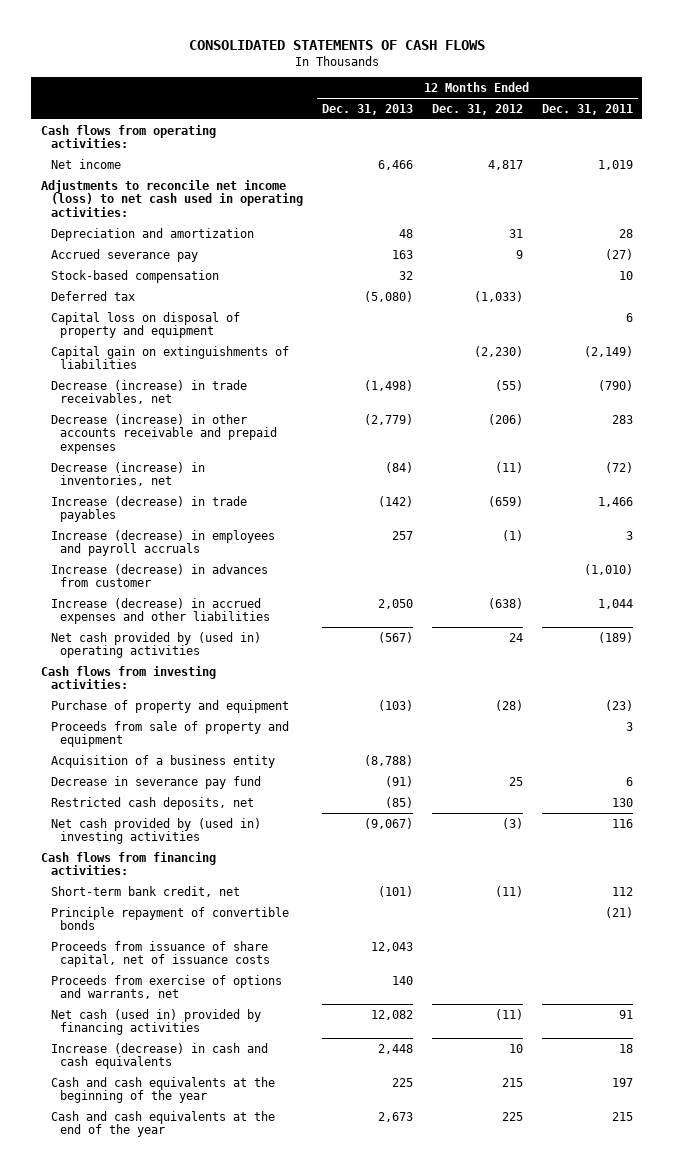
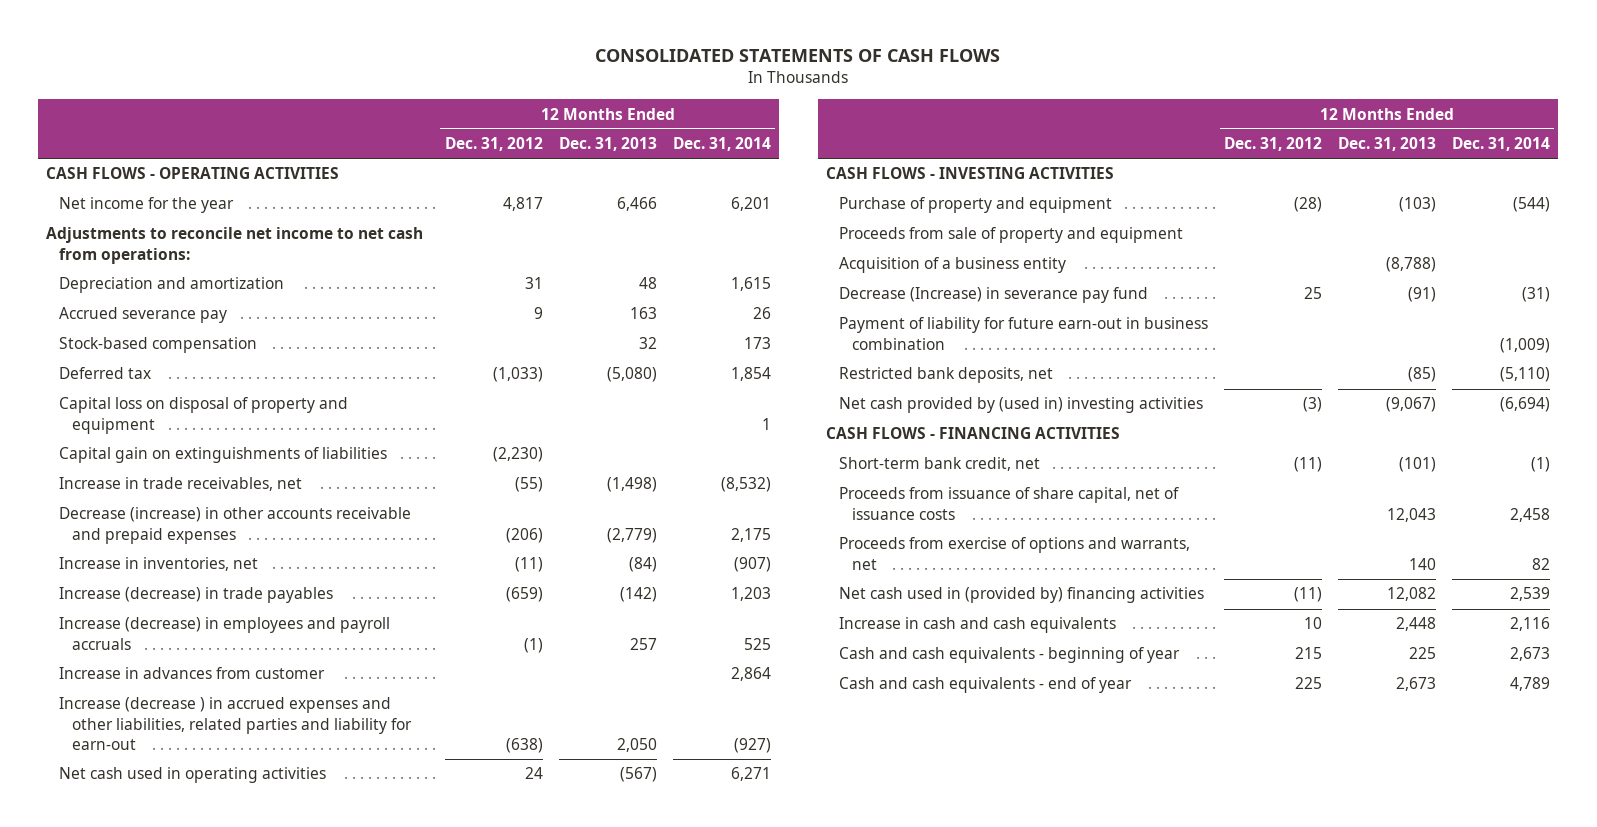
[541,103,633,115] Dec. 31, 2011 -> none
none -> [672,137,771,152] Dec. 31, 2014
[41,124,217,149] Cash flows from operating activities: -> [46,167,340,180] CASH FLOWS - OPERATING ACTIVITIES
[50,158,121,169] Net income -> [59,197,235,214] Net income for the year
[41,179,303,217] Adjustments to reconcile net income (loss) to net cash used in operating activities: -> [46,227,424,264] Adjustments to reconcile net income to net cash from operations:
[50,379,247,405] Decrease (increase) in trade receivables, net -> [59,477,303,492] Increase in trade receivables, net
[50,461,205,487] Decrease (increase) in inventories, net -> [59,557,259,572] Increase in inventories, net
[50,563,268,588] Increase (decrease) in advances from customer -> [59,667,326,680] Increase in advances from customer
[50,597,271,625] Increase (decrease) in accrued expenses and other liabilities -> [59,697,413,750] Increase (decrease ) in accrued expenses and other liabilities, related parties and liability for earn-out
[50,631,261,659] Net cash provided by (used in) operating activities -> [59,767,327,784] Net cash used in operating activities
[41,665,217,690] Cash flows from investing activities: -> [825,167,1114,180] CASH FLOWS - INVESTING ACTIVITIES
[50,775,261,789] Decrease in severance pay fund -> [838,287,1148,304] Decrease (Increase) in severance pay fund
none -> [838,317,1208,350] Payment of liability for future earn-out in business combination
[50,796,254,810] Restricted cash deposits, net -> [838,367,1053,384] Restricted bank deposits, net
[41,851,217,876] Cash flows from financing activities: -> [825,427,1120,440] CASH FLOWS - FINANCING ACTIVITIES
[50,906,289,931] Principle repayment of convertible bonds -> none
[50,1008,261,1036] Net cash (used in) provided by financing activities -> [838,587,1204,604] Net cash used in (provided by) financing activities
[50,1042,268,1070] Increase (decrease) in cash and cash equivalents -> [838,617,1116,634] Increase in cash and cash equivalents
[50,1076,275,1104] Cash and cash equivalents at the beginning of the year -> [838,647,1180,664] Cash and cash equivalents - beginning of year
[50,1110,275,1138] Cash and cash equivalents at the end of the year -> [838,677,1132,694] Cash and cash equivalents - end of year

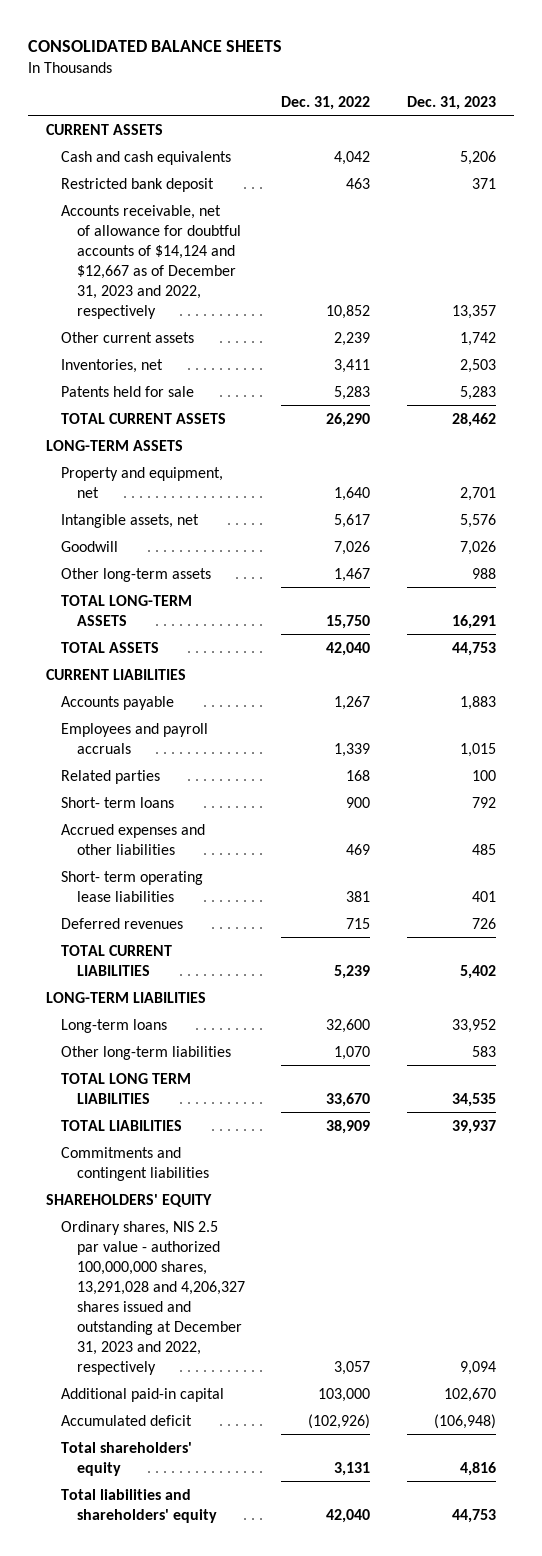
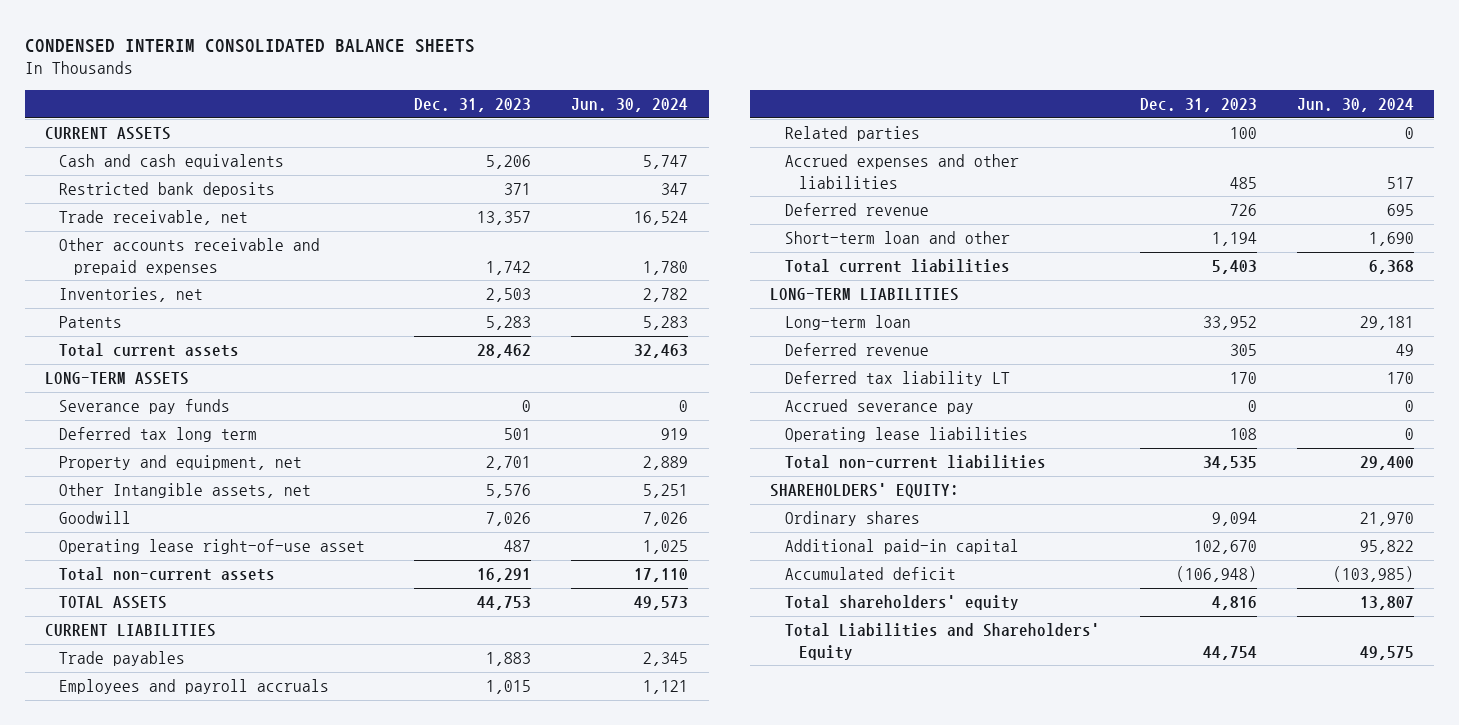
[27,39,282,52] CONSOLIDATED BALANCE SHEETS -> [24,38,475,53] CONDENSED INTERIM CONSOLIDATED BALANCE SHEETS
[281,95,371,110] Dec. 31, 2022 -> none
none -> [571,98,689,113] Jun. 30, 2024
[61,177,215,192] Restricted bank deposit -> [59,182,276,198] Restricted bank deposits
[61,204,241,319] Accounts receivable, net of allowance for doubtful accounts of $14,124 and $12,667 as of December 31, 2023 and 2022, respectively -> [59,210,249,226] Trade receivable, net
[61,331,195,343] Other current assets -> [59,238,321,275] Other accounts receivable and prepaid expenses
[61,385,195,397] Patents held for sale -> [59,316,123,329] Patents
[61,412,227,424] TOTAL CURRENT ASSETS -> [59,343,240,358] Total current assets
none -> [59,399,231,415] Severance pay funds
none -> [59,427,258,443] Deferred tax long term
[61,513,200,528] Intangible assets, net -> [59,483,312,499] Other Intangible assets, net
[61,567,212,582] Other long-term assets -> none
none -> [59,539,366,555] Operating lease right-of-use asset
[61,594,193,626] TOTAL LONG-TERM ASSETS -> [59,567,276,582] Total non-current assets
[61,695,175,710] Accounts payable -> [59,651,186,667] Trade payables
[61,796,175,808] Short- term loans -> none
[61,870,204,902] Short- term operating lease liabilities -> none
[61,917,184,929] Deferred revenues -> [784,203,929,217] Deferred revenue
none -> [784,231,1010,245] Short-term loan and other
[61,944,173,976] TOTAL CURRENT LIABILITIES -> [784,259,1010,274] Total current liabilities
[459,964,496,979] 5,402 -> [1211,260,1257,275] 5,403
[61,1045,232,1060] Other long-term liabilities -> none
[61,1119,183,1131] TOTAL LIABILITIES -> none
[61,1146,209,1181] Commitments and contingent liabilities -> none
[61,1018,168,1033] Long-term loans -> [784,315,911,331] Long-term loan
none -> [784,343,929,357] Deferred revenue
none -> [784,371,1010,387] Deferred tax liability LT
none -> [784,399,974,415] Accrued severance pay
none -> [784,427,1028,443] Operating lease liabilities
[61,1072,192,1104] TOTAL LONG TERM LIABILITIES -> [784,455,1046,470] Total non-current liabilities
[46,1193,213,1207] SHAREHOLDERS' EQUITY -> [770,483,960,499] SHAREHOLDERS' EQUITY:
[61,1220,245,1375] Ordinary shares, NIS 2.5 par value - authorized 100,000,000 shares, 13,291,028 and 4,206,327 shares issued and outstanding at December 31, 2023 and 2022, respectively -> [784,511,920,527] Ordinary shares
[61,1488,217,1523] Total liabilities and shareholders' equity -> [784,623,1100,660] Total Liabilities and Shareholders' Equity
[451,1508,496,1523] 44,753 -> [1202,645,1257,660] 44,754

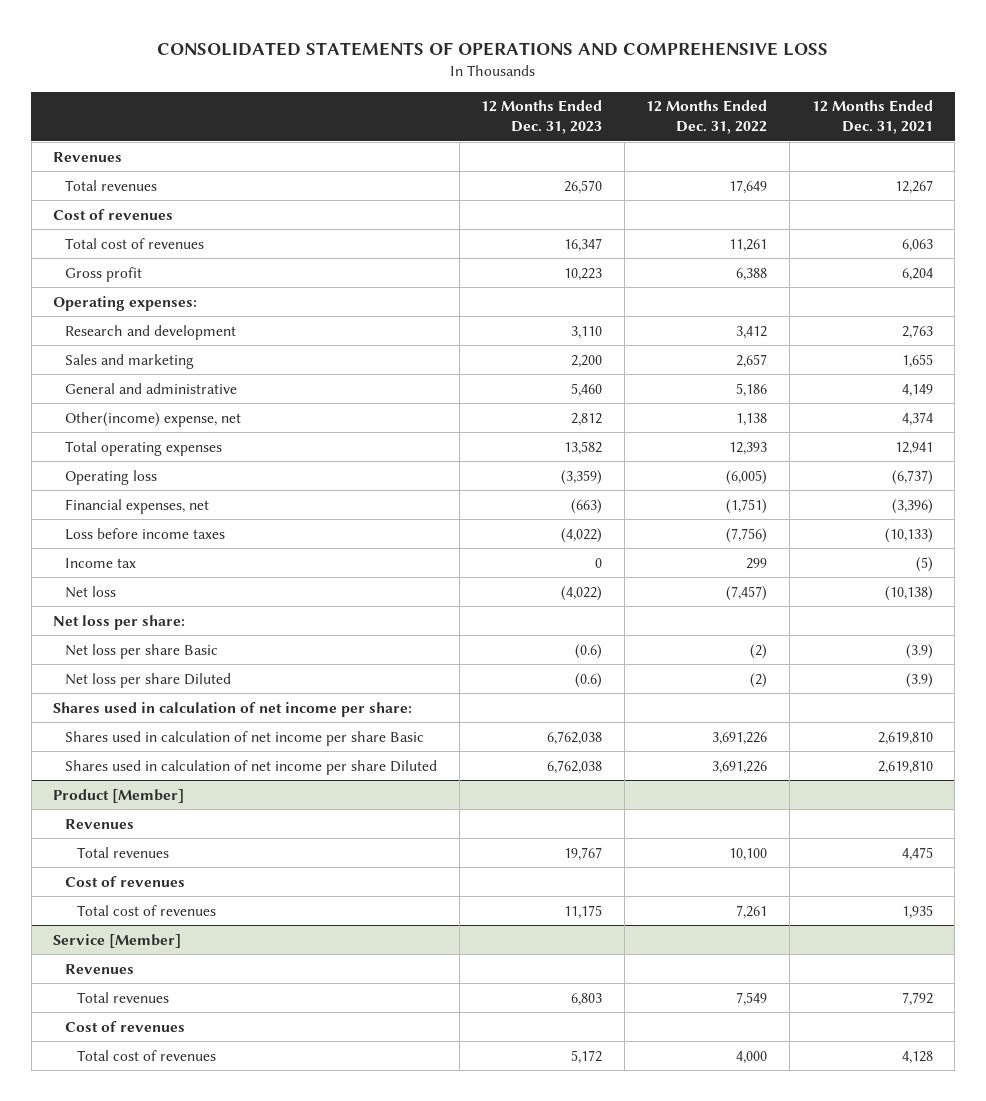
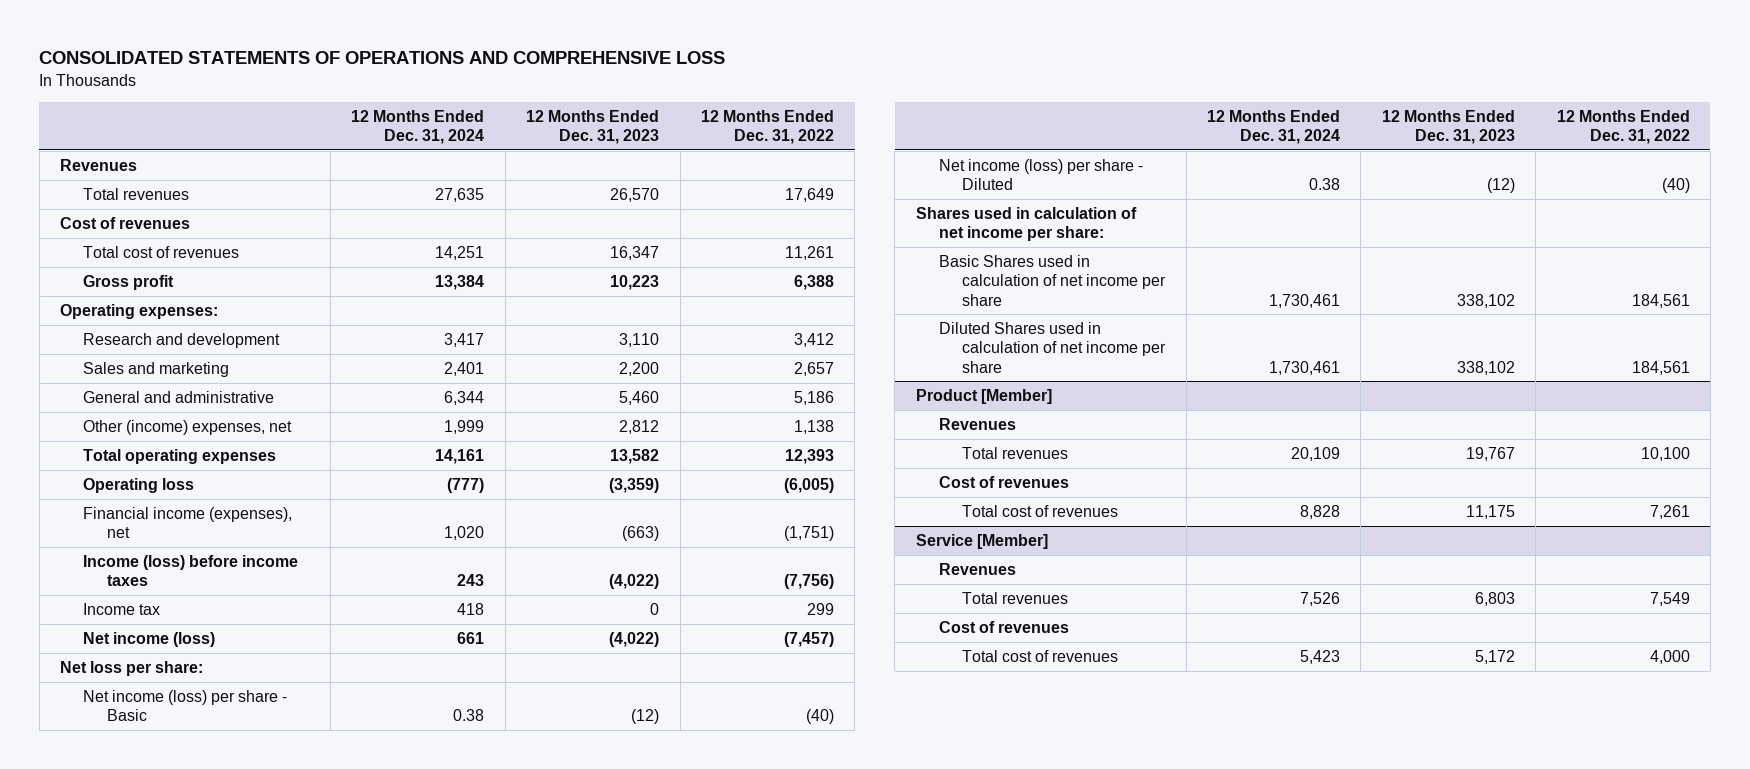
[811,100,933,135] 12 Months Ended Dec. 31, 2021 -> none
none -> [351,109,485,144] 12 Months Ended Dec. 31, 2024
[65,411,242,427] Other(income) expense, net -> [83,419,293,435] Other (income) expenses, net
[65,498,210,514] Financial expenses, net -> [83,506,293,539] Financial income (expenses), net
[65,527,226,540] Loss before income taxes -> [83,554,299,587] Income (loss) before income taxes
[65,585,117,598] Net loss -> [83,631,216,647] Net income (loss)
[65,643,219,659] Net loss per share Basic -> [83,689,288,722] Net income (loss) per share - Basic
[575,643,603,659] (0.6) -> [631,709,660,725] (12)
[750,643,768,659] (2) -> [805,709,834,725] (40)
[65,672,232,688] Net loss per share Diluted -> [938,158,1143,191] Net income (loss) per share - Diluted
[575,672,603,688] (0.6) -> [1486,178,1515,194] (12)
[750,672,768,688] (2) -> [1661,178,1690,194] (40)
[65,730,425,746] Shares used in calculation of net income per share Basic -> [938,254,1167,306] Basic Shares used in calculation of net income per share
[547,730,603,745] 6,762,038 -> [1456,293,1515,308] 338,102
[712,731,768,745] 3,691,226 -> [1631,293,1690,308] 184,561
[65,759,438,775] Shares used in calculation of net income per share Diluted -> [938,321,1167,373] Diluted Shares used in calculation of net income per share
[547,759,603,774] 6,762,038 -> [1456,360,1515,375] 338,102
[712,760,768,774] 3,691,226 -> [1631,360,1690,375] 184,561

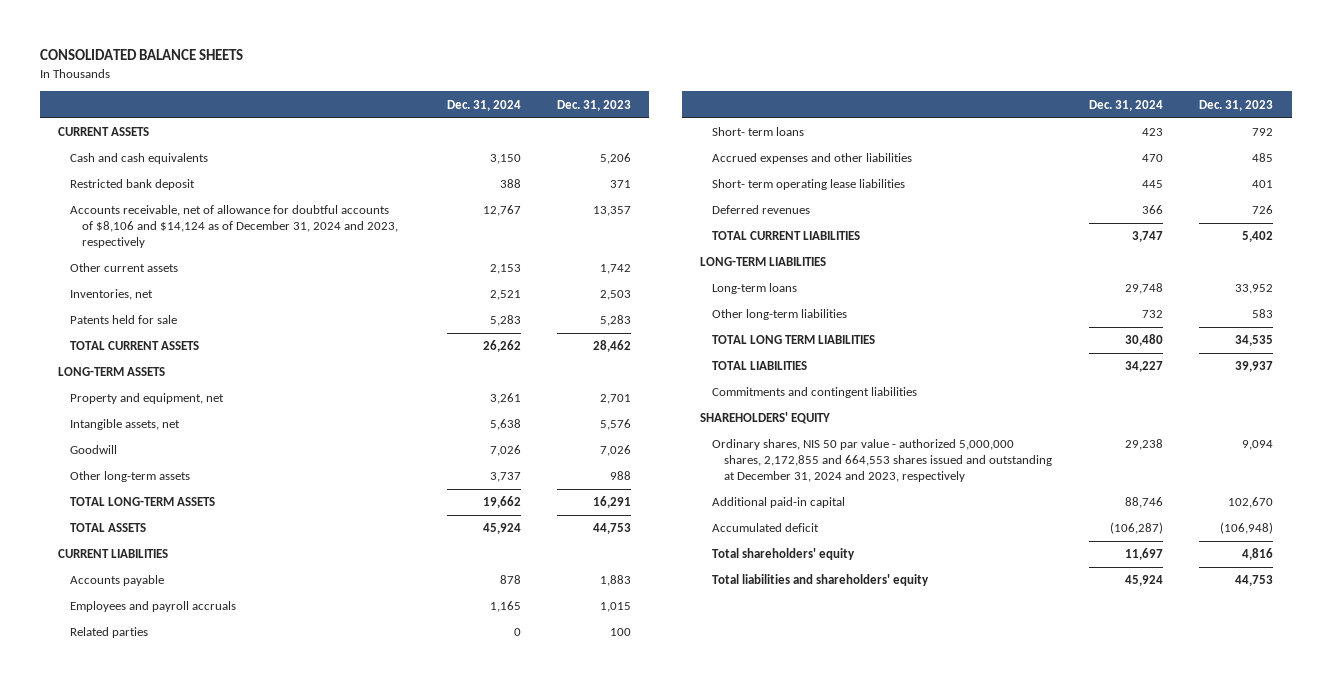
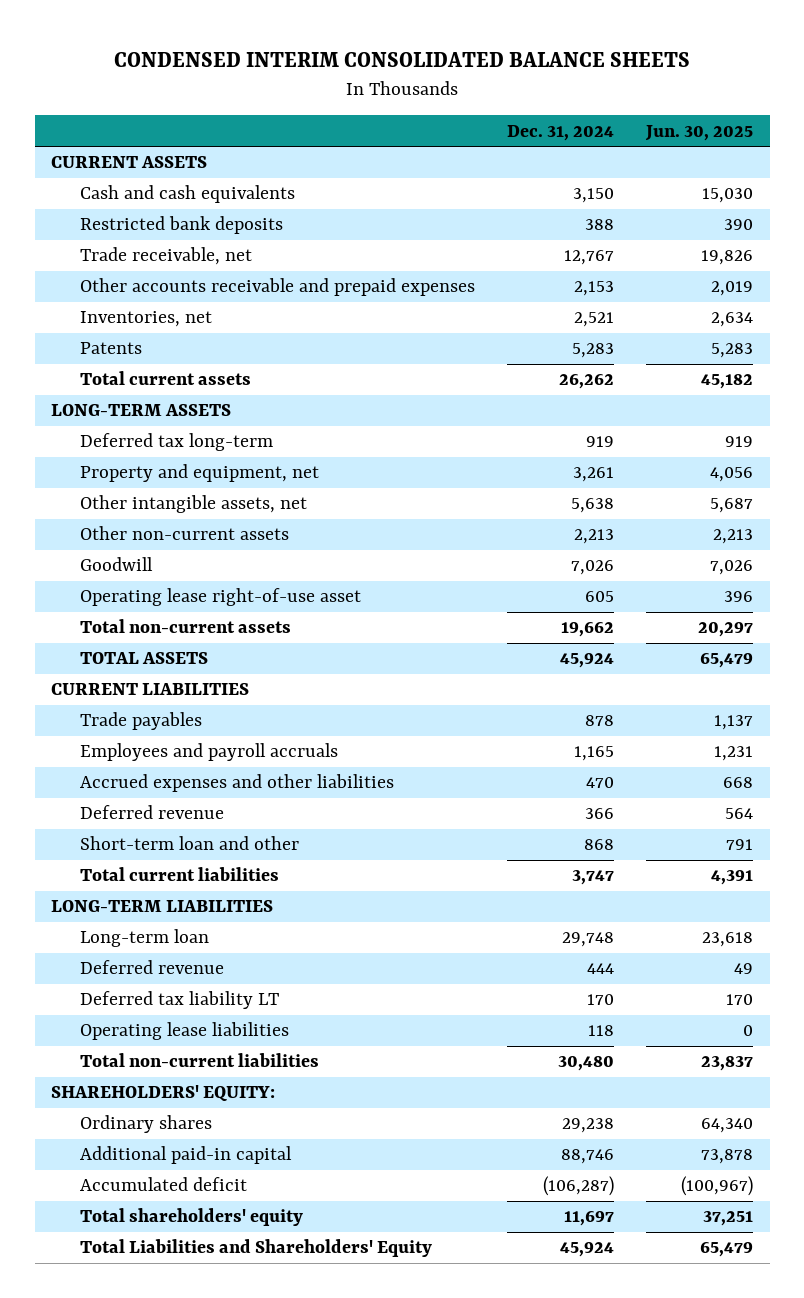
[40,49,244,61] CONSOLIDATED BALANCE SHEETS -> [114,51,691,67] CONDENSED INTERIM CONSOLIDATED BALANCE SHEETS
[557,99,632,111] Dec. 31, 2023 -> none
none -> [645,124,754,141] Jun. 30, 2025
[70,179,196,191] Restricted bank deposit -> [79,216,283,235] Restricted bank deposits
[70,205,399,249] Accounts receivable, net of allowance for doubtful accounts of $8,106 and $14,124 as of December 31, 2024 and 2023, respectively -> [79,247,252,266] Trade receivable, net
[70,263,179,273] Other current assets -> [79,278,475,297] Other accounts receivable and prepaid expenses
[70,315,178,325] Patents held for sale -> [79,342,142,355] Patents
[70,341,200,351] TOTAL CURRENT ASSETS -> [79,371,251,386] Total current assets
none -> [79,433,273,452] Deferred tax long-term
[70,419,181,431] Intangible assets, net -> [79,495,307,514] Other intangible assets, net
none -> [79,526,289,541] Other non-current assets
[70,471,191,483] Other long-term assets -> none
none -> [79,588,361,607] Operating lease right-of-use asset
[70,497,216,507] TOTAL LONG-TERM ASSETS -> [79,619,291,634] Total non-current assets
[70,575,165,587] Accounts payable -> [79,712,202,731] Trade payables
[70,627,149,639] Related parties -> none
[712,127,805,137] Short- term loans -> none
[712,179,906,191] Short- term operating lease liabilities -> none
[712,205,811,215] Deferred revenues -> [79,805,224,820] Deferred revenue
none -> [79,836,299,851] Short-term loan and other
[712,231,861,241] TOTAL CURRENT LIABILITIES -> [79,867,279,882] Total current liabilities
[712,309,848,321] Other long-term liabilities -> none
[712,361,808,371] TOTAL LIABILITIES -> none
[712,387,918,399] Commitments and contingent liabilities -> none
[712,283,798,295] Long-term loans -> [79,929,209,948] Long-term loan
none -> [79,960,224,975] Deferred revenue
none -> [79,991,279,1010] Deferred tax liability LT
none -> [79,1022,289,1041] Operating lease liabilities
[712,335,876,345] TOTAL LONG TERM LIABILITIES -> [79,1053,319,1068] Total non-current liabilities
[700,412,831,425] SHAREHOLDERS' EQUITY -> [50,1085,275,1102] SHAREHOLDERS' EQUITY:
[712,439,1053,483] Ordinary shares, NIS 50 par value - authorized 5,000,000 shares, 2,172,855 and 664,553 shares issued and outstanding at December 31, 2024 and 2023, respectively -> [79,1115,212,1134] Ordinary shares
[712,574,930,587] Total liabilities and shareholders' equity -> [79,1239,432,1258] Total Liabilities and Shareholders' Equity

